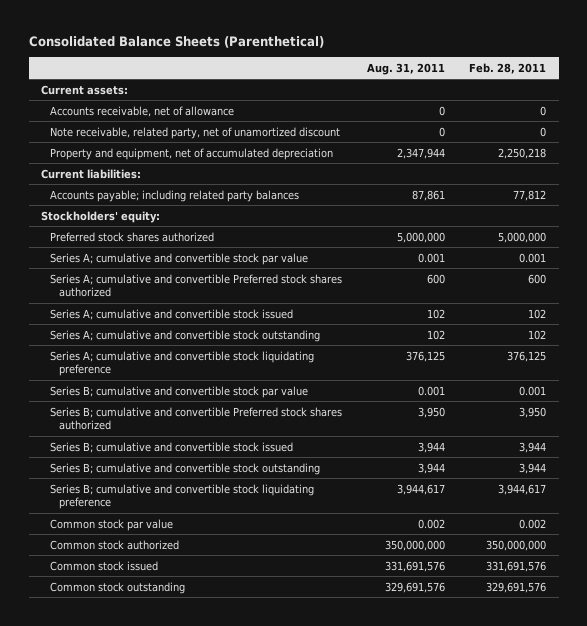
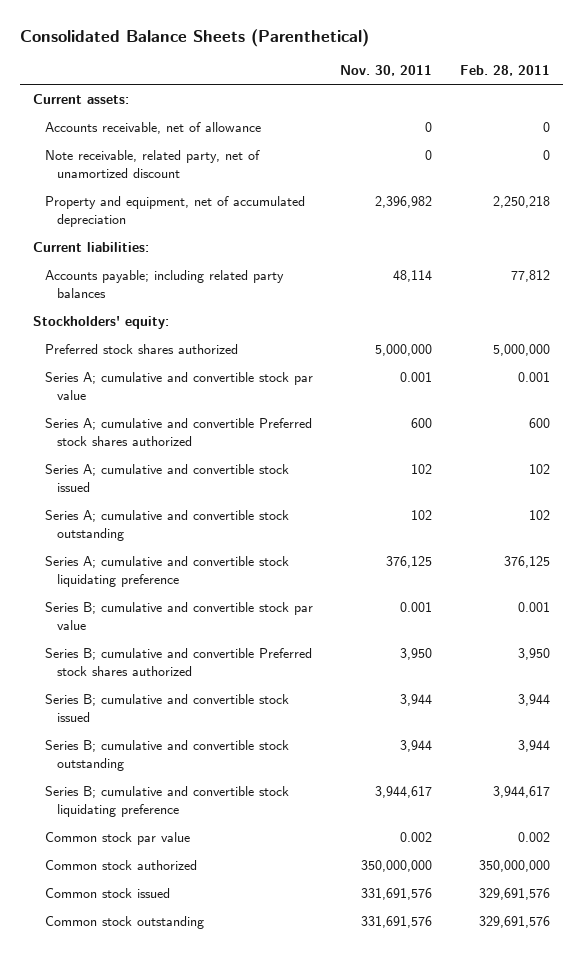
[366,62,445,75] Aug. 31, 2011 -> none
none -> [340,64,433,76] Nov. 30, 2011
[486,560,547,572] 331,691,576 -> [478,888,550,901] 329,691,576

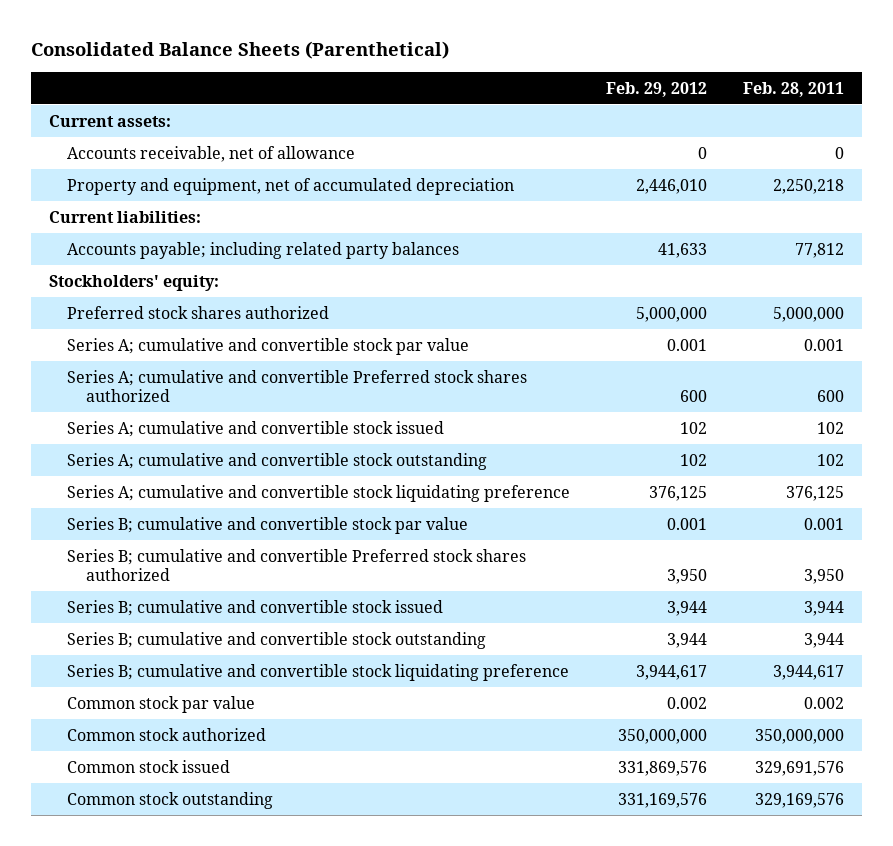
[340,64,433,76] Nov. 30, 2011 -> none
none -> [606,81,708,97] Feb. 29, 2012
[44,150,260,178] Note receivable, related party, net of unamortized discount -> none
[478,916,550,929] 329,691,576 -> [755,792,845,808] 329,169,576

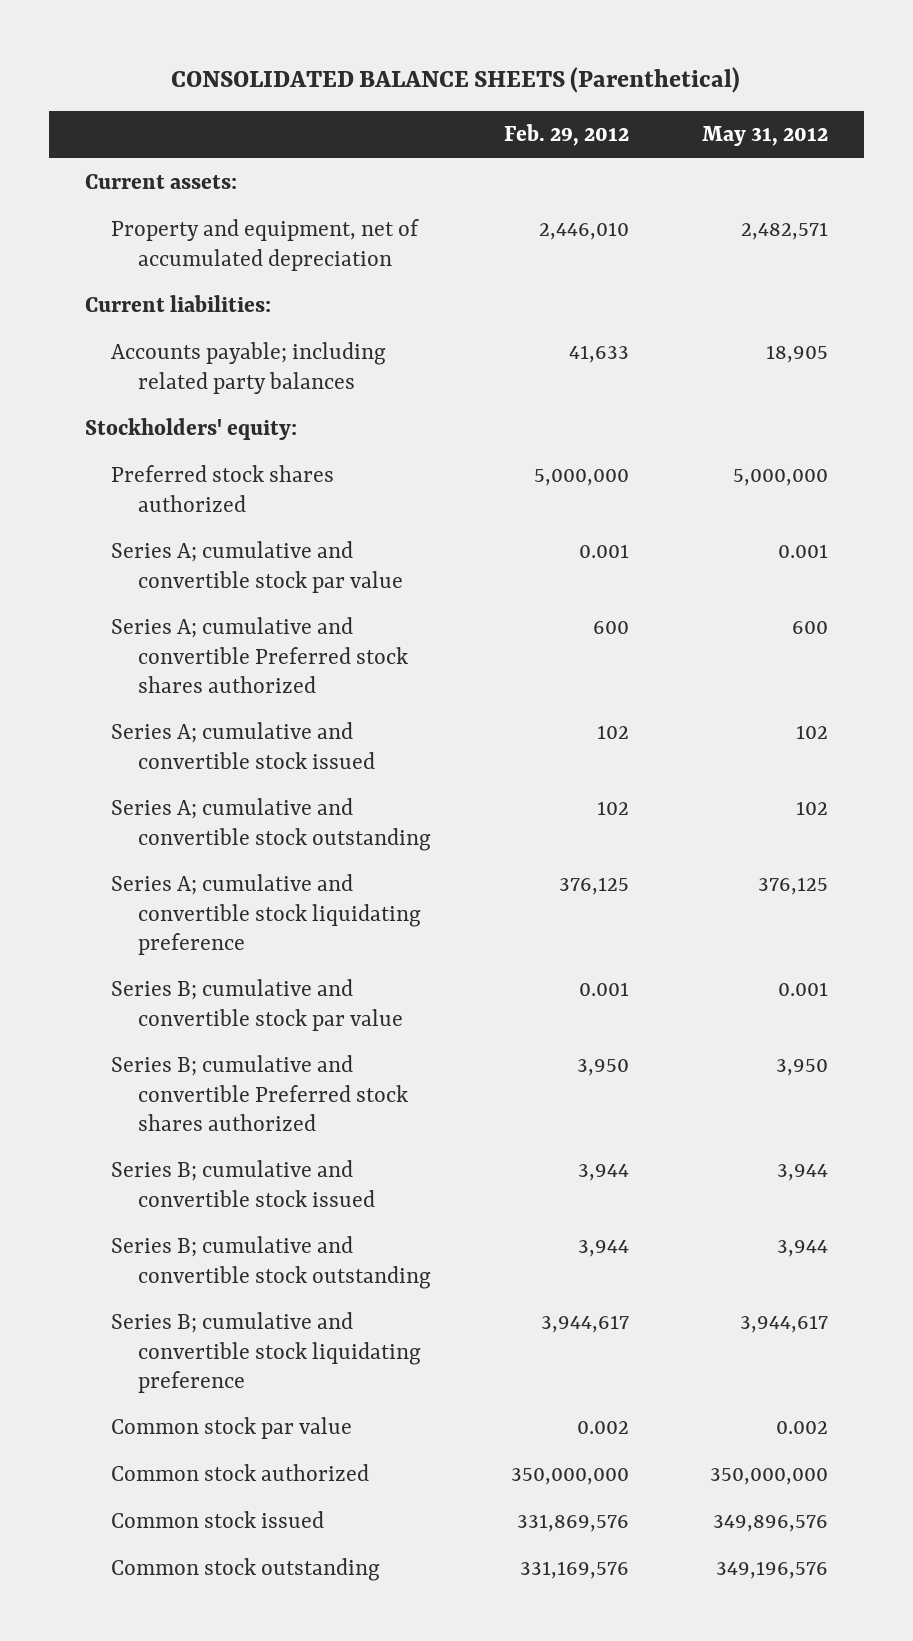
[30,41,449,60] Consolidated Balance Sheets (Parenthetical) -> [171,66,741,93] CONSOLIDATED BALANCE SHEETS (Parenthetical)
[743,81,845,97] Feb. 28, 2011 -> none
none -> [701,126,828,147] May 31, 2012
[67,145,356,162] Accounts receivable, net of allowance -> none

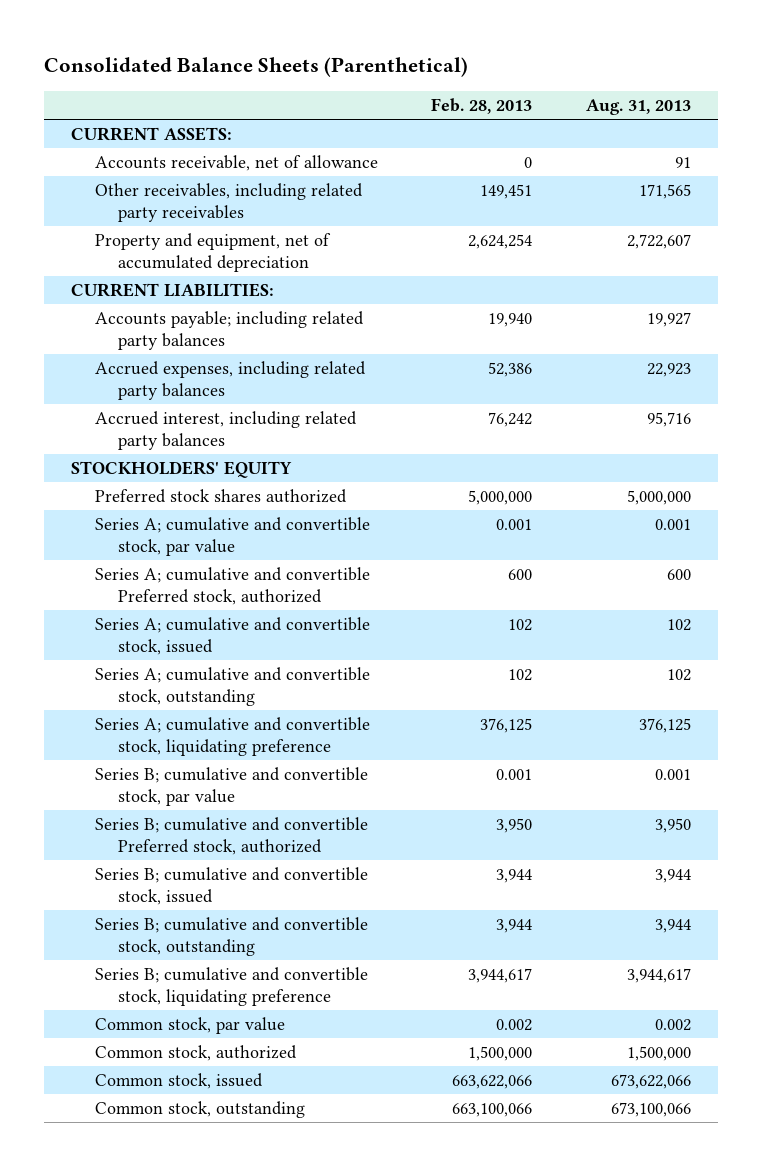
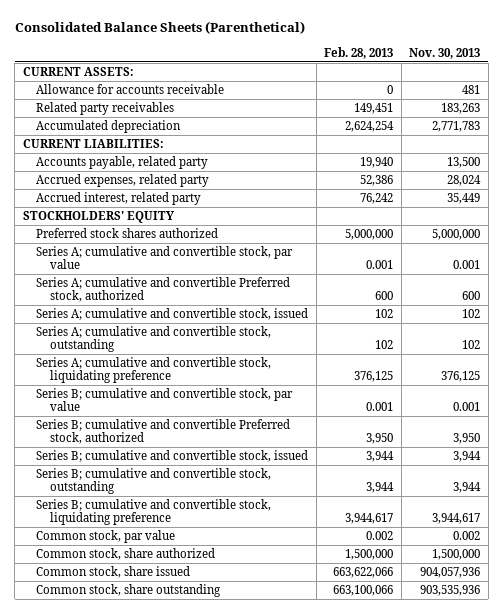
[586,98,692,115] Aug. 31, 2013 -> none
none -> [409,47,481,59] Nov. 30, 2013
[94,155,378,172] Accounts receivable, net of allowance -> [36,84,225,95] Allowance for accounts receivable
[94,183,363,222] Other receivables, including related party receivables -> [36,102,175,116] Related party receivables
[94,233,331,272] Property and equipment, net of accumulated depreciation -> [36,120,182,134] Accumulated depreciation
[94,311,364,350] Accounts payable; including related party balances -> [36,156,209,170] Accounts payable, related party
[94,361,366,400] Accrued expenses, including related party balances -> [36,174,210,188] Accrued expenses, related party
[94,411,357,450] Accrued interest, including related party balances -> [36,192,202,206] Accrued interest, related party
[94,1045,297,1062] Common stock, authorized -> [36,548,216,561] Common stock, share authorized
[94,1073,263,1090] Common stock, issued -> [36,566,191,579] Common stock, share issued
[94,1101,305,1119] Common stock, outstanding -> [36,584,222,598] Common stock, share outstanding

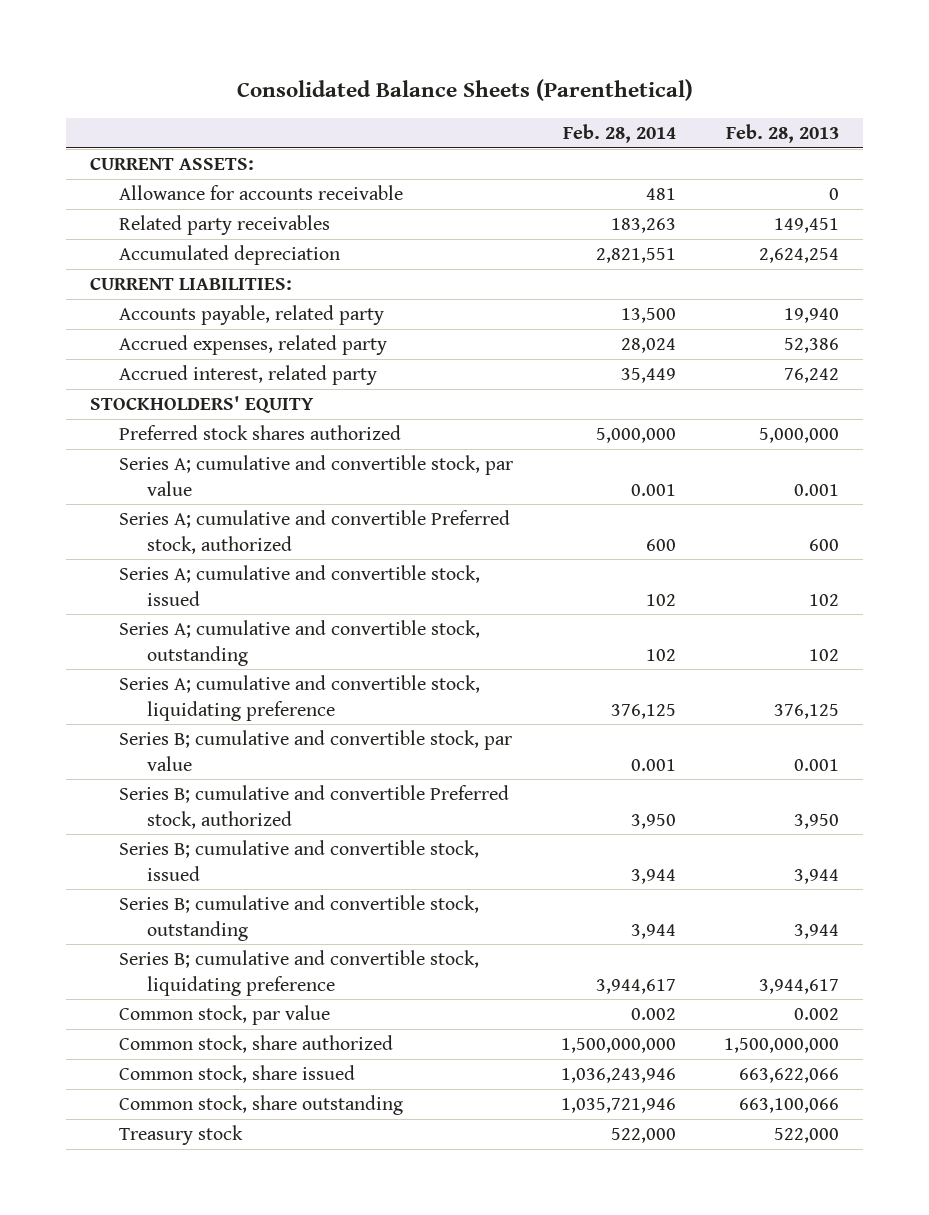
[409,47,481,59] Nov. 30, 2013 -> none
none -> [562,123,676,143] Feb. 28, 2014
[345,549,394,561] 1,500,000 -> [724,1038,840,1054] 1,500,000,000
none -> [118,1125,243,1146] Treasury stock

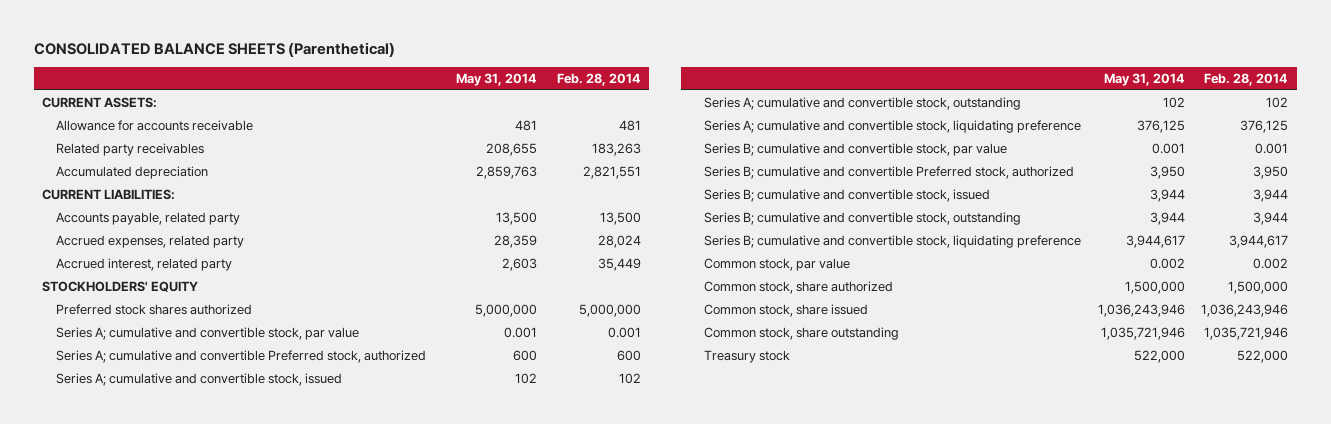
[236,79,693,102] Consolidated Balance Sheets (Parenthetical) -> [33,41,395,57] CONSOLIDATED BALANCE SHEETS (Parenthetical)
[726,123,840,143] Feb. 28, 2013 -> none
none -> [455,72,537,86] May 31, 2014
[560,1038,676,1054] 1,500,000,000 -> [1228,281,1289,295] 1,500,000

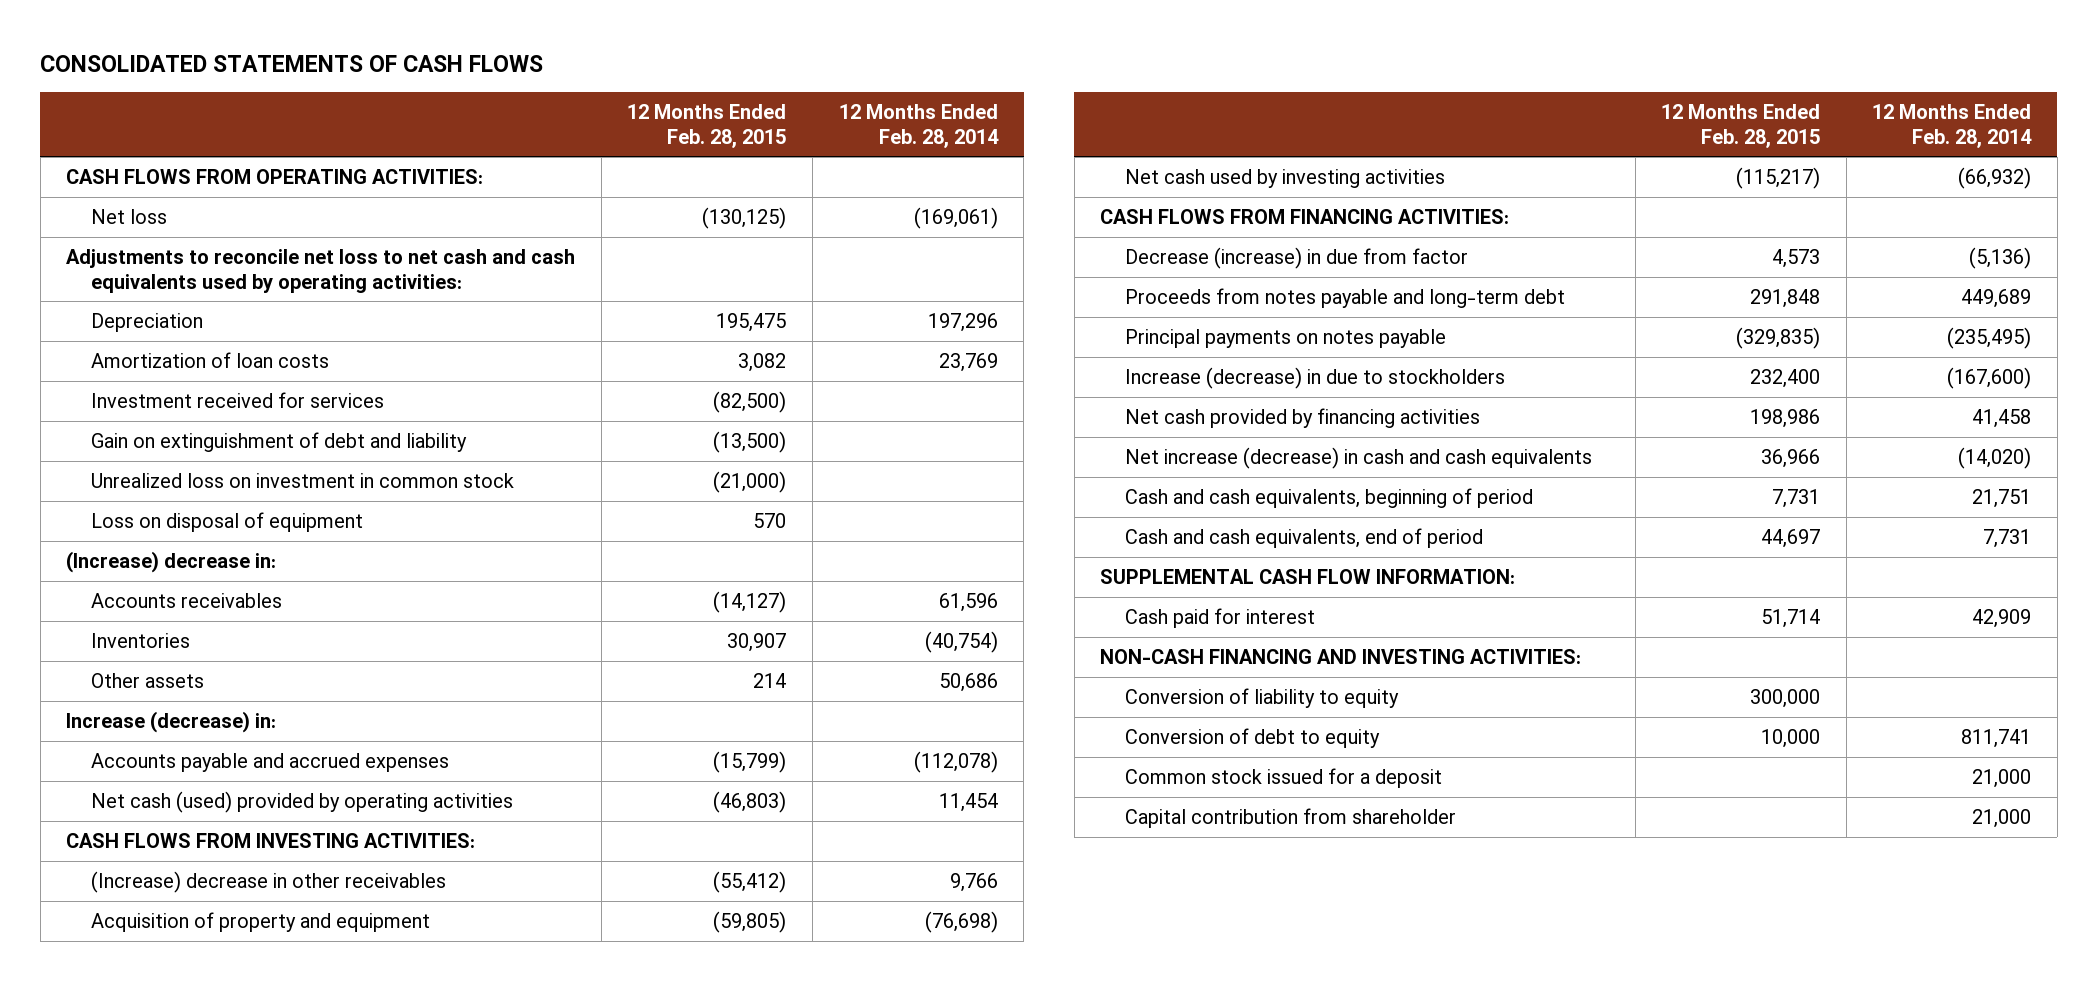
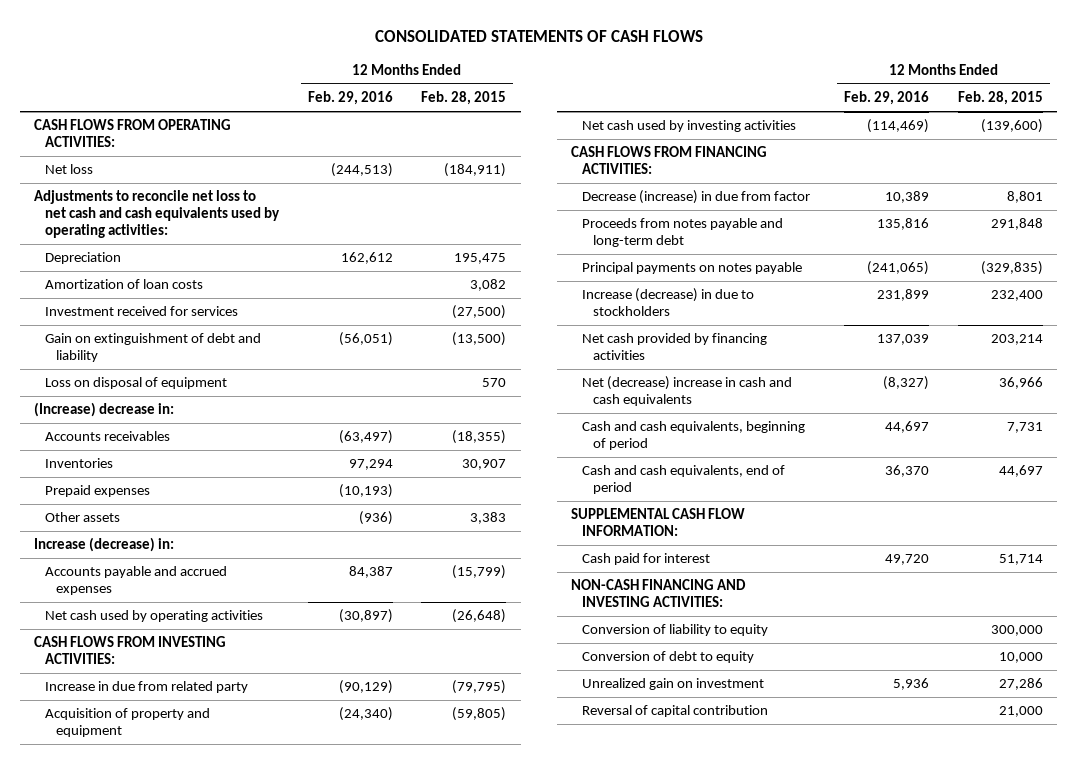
[838,103,999,148] 12 Months Ended Feb. 28, 2014 -> none
none -> [307,91,393,106] Feb. 29, 2016
[702,206,787,229] (130,125) -> [444,163,507,178] (184,911)
[713,390,787,413] (82,500) -> [452,305,507,320] (27,500)
[90,472,514,488] Unrealized loss on investment in common stock -> none
[713,590,787,613] (14,127) -> [452,430,507,445] (18,355)
none -> [45,485,151,498] Prepaid expenses
[753,672,787,688] 214 -> [470,512,507,525] 3,383
[90,790,513,813] Net cash (used) provided by operating activities -> [45,610,264,623] Net cash used by operating activities
[713,790,787,813] (46,803) -> [452,609,507,624] (26,648)
[90,870,446,893] (Increase) decrease in other receivables -> none
none -> [45,681,249,694] Increase in due from related party
[1736,166,1821,189] (115,217) -> [981,119,1044,134] (139,600)
[1772,248,1821,268] 4,573 -> [1007,191,1044,204] 8,801
[1750,408,1821,428] 198,986 -> [991,334,1044,346] 203,214
[1124,446,1592,469] Net increase (decrease) in cash and cash equivalents -> [581,376,792,407] Net (decrease) increase in cash and cash equivalents
[1124,767,1442,788] Common stock issued for a deposit -> none
[1124,807,1456,828] Capital contribution from shareholder -> none
none -> [581,678,764,691] Unrealized gain on investment
none -> [581,705,768,718] Reversal of capital contribution

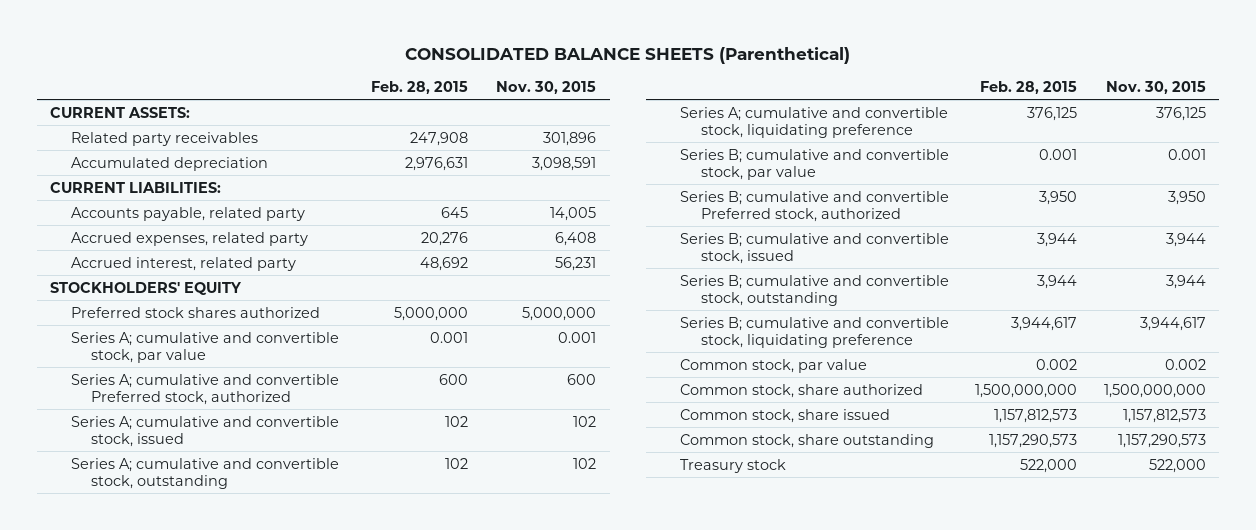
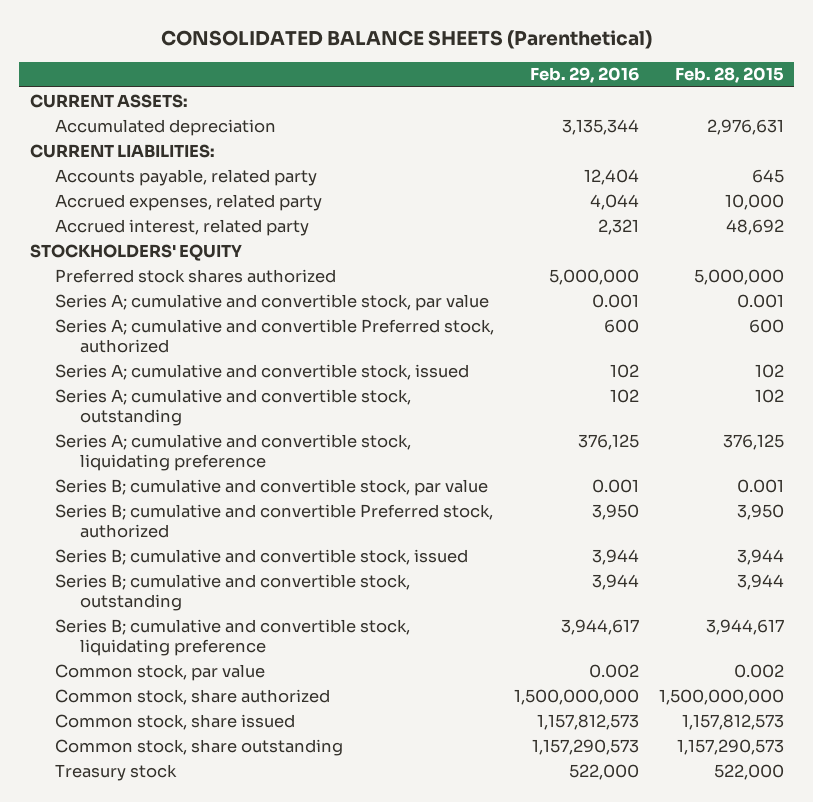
[496,80,597,94] Nov. 30, 2015 -> none
none -> [529,67,639,84] Feb. 29, 2016
[70,131,258,146] Related party receivables -> none
[421,231,469,246] 20,276 -> [724,193,784,210] 10,000

